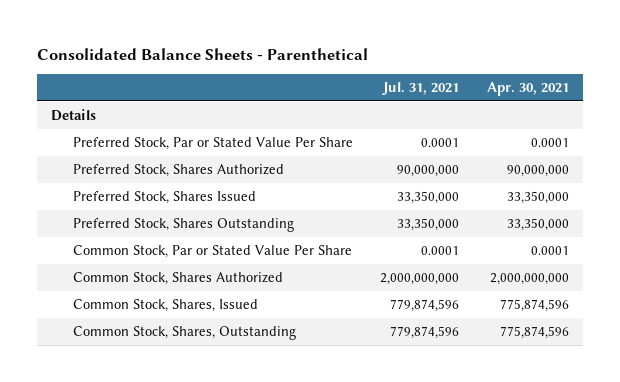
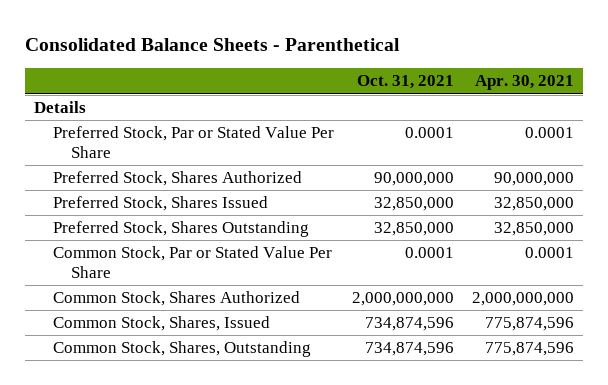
[382,82,460,96] Jul. 31, 2021 -> none
none -> [356,75,454,90] Oct. 31, 2021
[506,191,569,205] 33,350,000 -> [494,197,575,212] 32,850,000
[506,218,569,232] 33,350,000 -> [494,222,575,237] 32,850,000

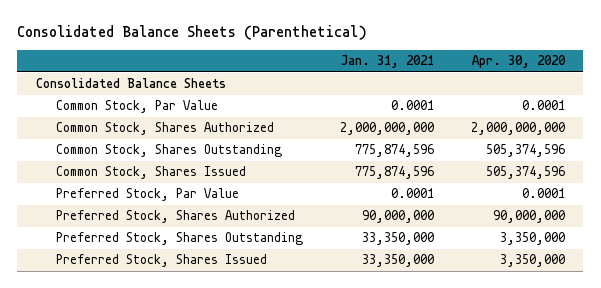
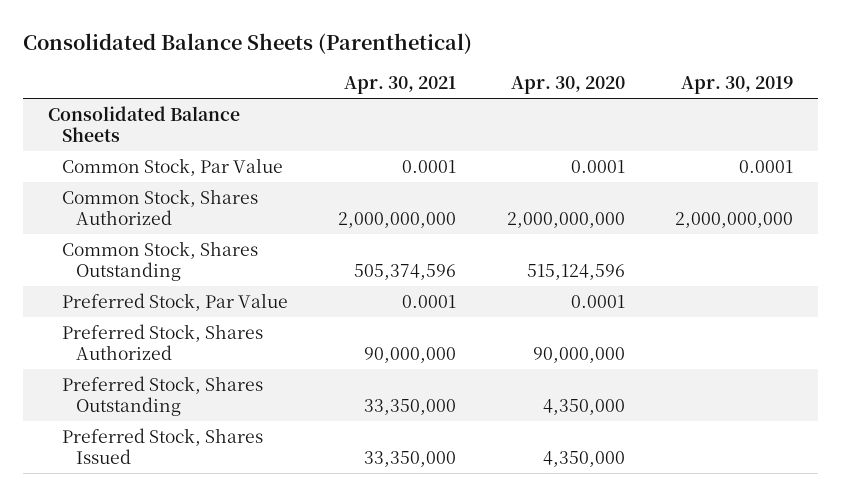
[340,55,434,69] Jan. 31, 2021 -> none
none -> [344,76,457,95] Apr. 30, 2021
none -> [680,76,793,95] Apr. 30, 2019
[55,166,246,180] Common Stock, Shares Issued -> none
[485,144,565,158] 505,374,596 -> [526,263,625,280] 515,124,596
[499,232,565,246] 3,350,000 -> [542,398,625,415] 4,350,000
[499,254,565,268] 3,350,000 -> [542,450,625,467] 4,350,000

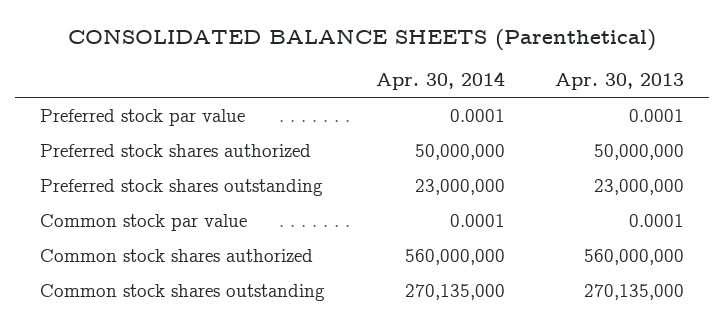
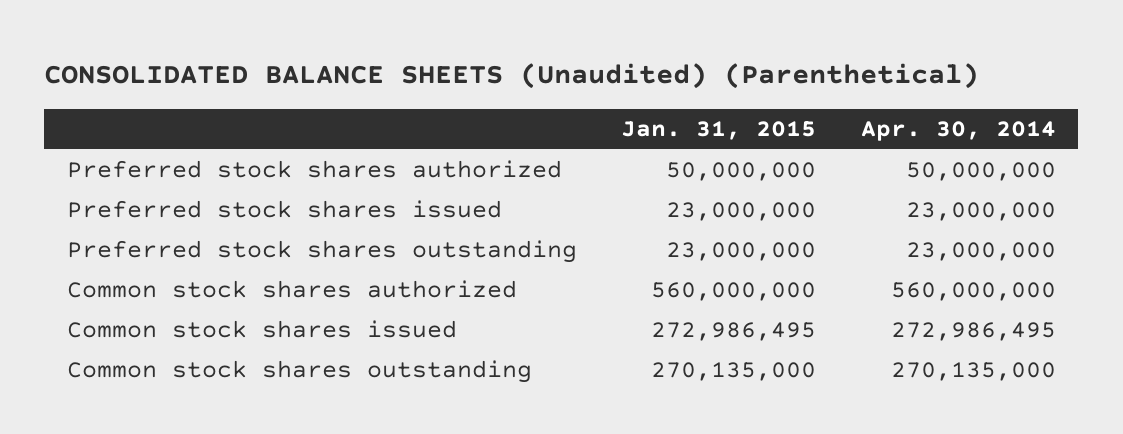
[68,28,657,51] CONSOLIDATED BALANCE SHEETS (Parenthetical) -> [44,63,980,90] CONSOLIDATED BALANCE SHEETS (Unaudited) (Parenthetical)
[555,72,685,90] Apr. 30, 2013 -> none
none -> [621,121,817,141] Jan. 31, 2015
[40,108,246,126] Preferred stock par value -> none
none -> [66,200,502,219] Preferred stock shares issued
[40,213,248,231] Common stock par value -> none
none -> [66,320,457,339] Common stock shares issued

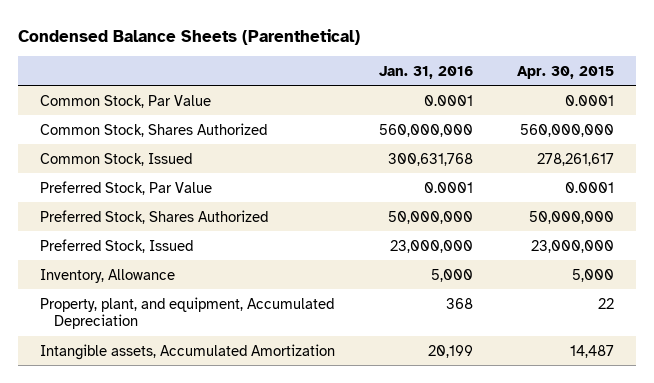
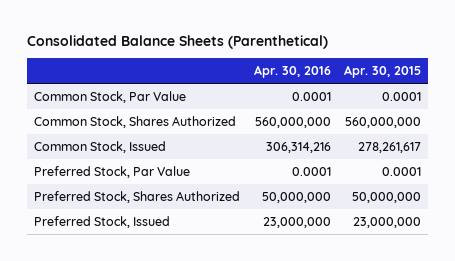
[18,28,361,45] Condensed Balance Sheets (Parenthetical) -> [27,35,329,50] Consolidated Balance Sheets (Parenthetical)
[379,66,474,80] Jan. 31, 2016 -> none
none -> [253,65,331,79] Apr. 30, 2016
[40,268,176,283] Inventory, Allowance -> none
[40,296,335,330] Property, plant, and equipment, Accumulated Depreciation -> none
[40,343,336,360] Intangible assets, Accumulated Amortization -> none

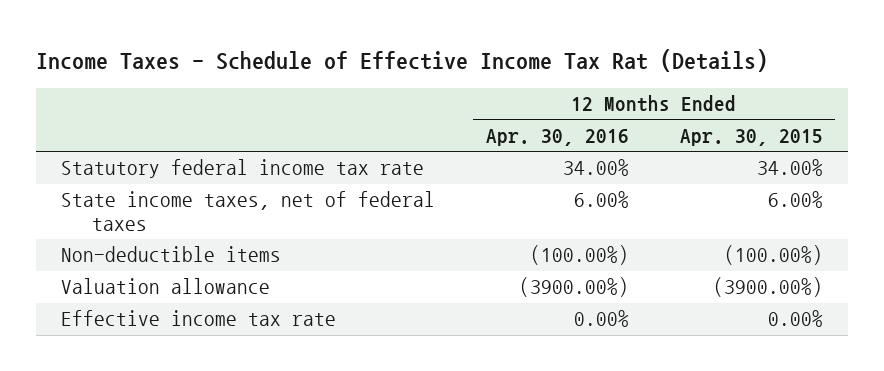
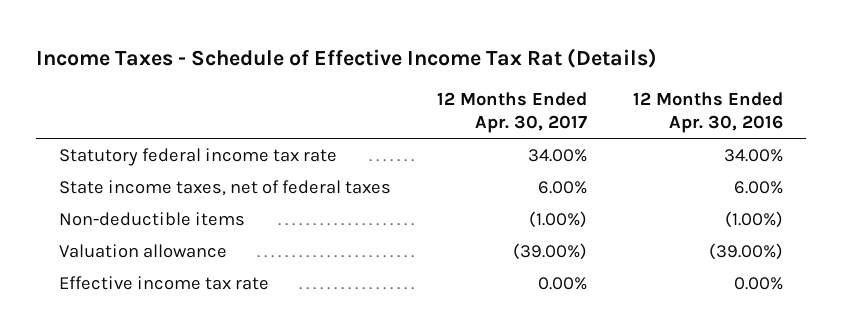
[679,129,823,147] Apr. 30, 2015 -> none
none -> [436,92,587,133] 12 Months Ended Apr. 30, 2017
[529,245,629,266] (100.00%) -> [724,210,783,228] (1.00%)
[518,277,629,298] (3900.00%) -> [708,242,783,260] (39.00%)

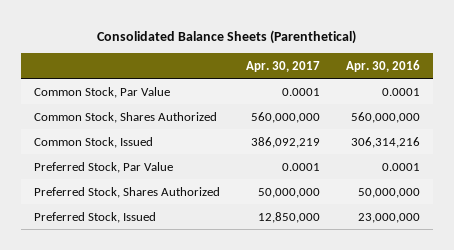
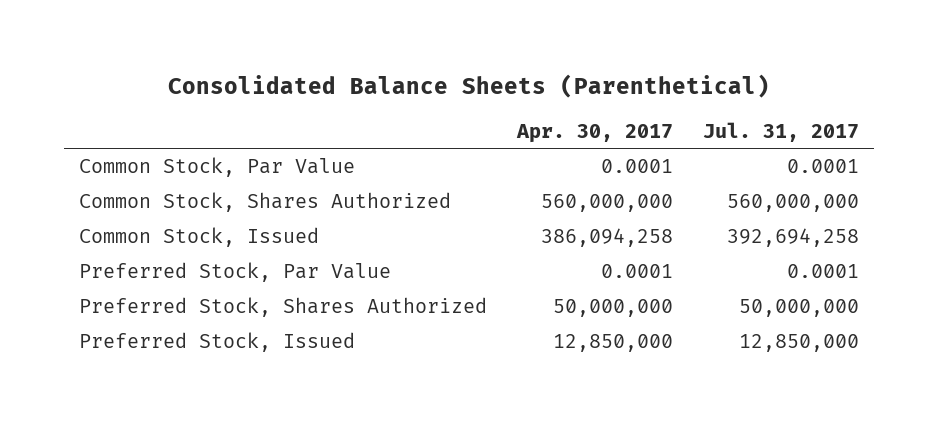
[345,59,420,72] Apr. 30, 2016 -> none
none -> [702,121,859,142] Jul. 31, 2017
[251,136,321,148] 386,092,219 -> [540,228,673,248] 386,094,258

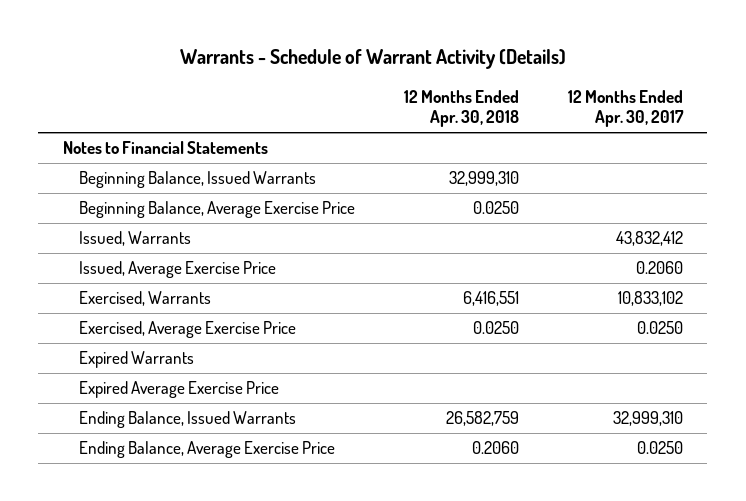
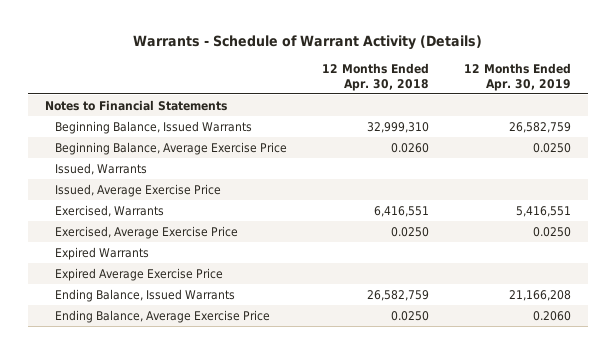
[567,89,684,128] 12 Months Ended Apr. 30, 2017 -> none
none -> [463,62,571,91] 12 Months Ended Apr. 30, 2019
[472,201,519,215] 0.0250 -> [390,142,429,153] 0.0260
[471,441,519,455] 0.2060 -> [390,310,429,321] 0.0250

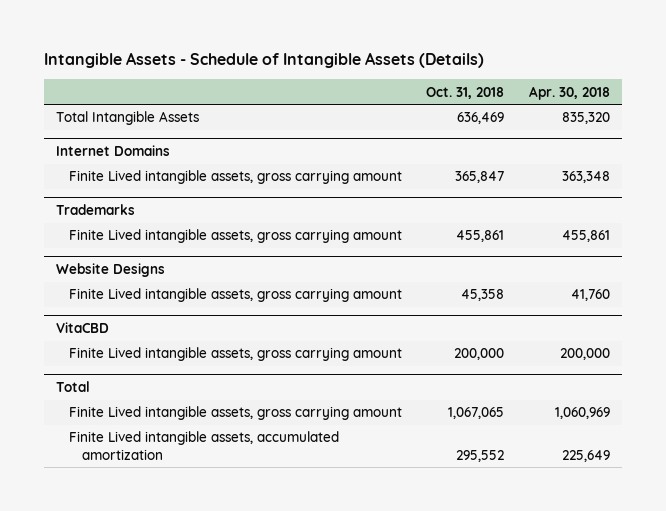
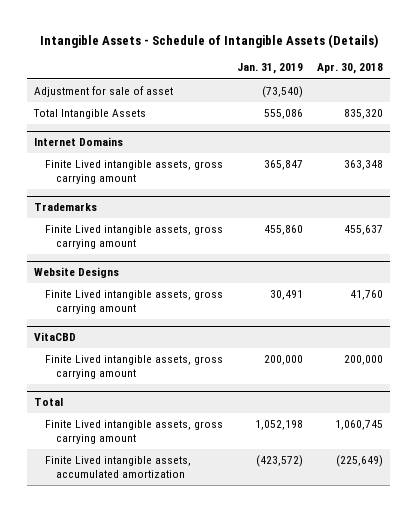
[426,86,505,99] Oct. 31, 2018 -> none
none -> [237,63,304,75] Jan. 31, 2019
none -> [34,86,174,98] Adjustment for sale of asset
[561,230,610,243] 455,861 -> [344,225,384,236] 455,637
[554,407,610,420] 1,060,969 -> [335,420,384,431] 1,060,745
[561,449,610,462] 225,649 -> [336,455,384,468] (225,649)

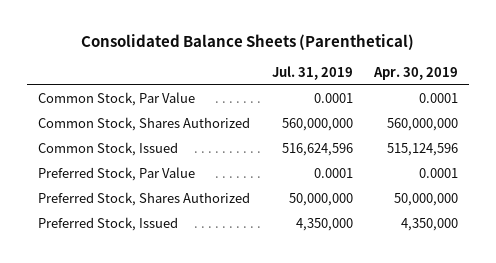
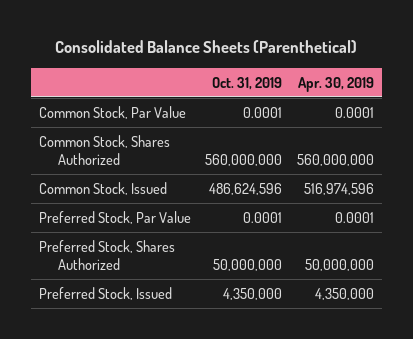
[271,66,353,81] Jul. 31, 2019 -> none
none -> [212,76,283,90] Oct. 31, 2019
[387,143,459,157] 515,124,596 -> [304,182,375,195] 516,974,596

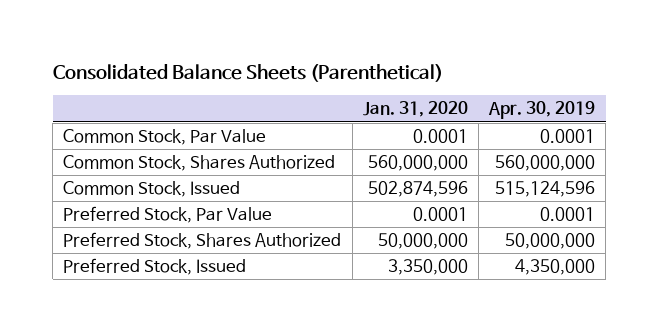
[212,76,283,90] Oct. 31, 2019 -> none
none -> [362,101,468,118] Jan. 31, 2020
[304,182,375,195] 516,974,596 -> [494,181,595,198] 515,124,596

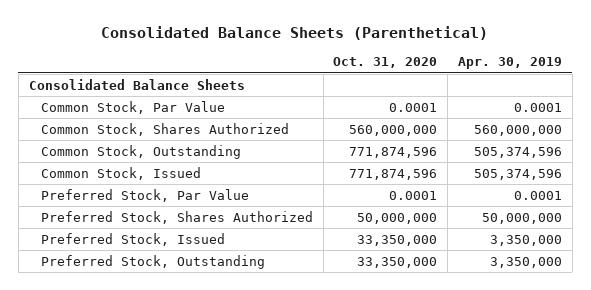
[362,101,468,118] Jan. 31, 2020 -> none
none -> [333,57,438,69] Oct. 31, 2020
none -> [28,78,245,90] Consolidated Balance Sheets
none -> [40,144,241,159] Common Stock, Outstanding
[494,181,595,198] 515,124,596 -> [474,168,563,180] 505,374,596
[514,259,595,276] 4,350,000 -> [490,234,563,246] 3,350,000
none -> [40,254,265,269] Preferred Stock, Outstanding

